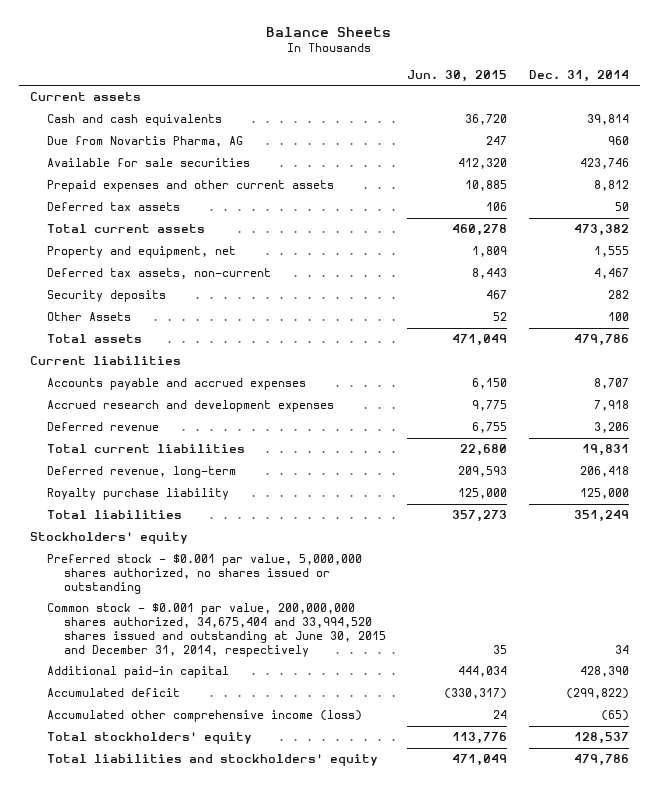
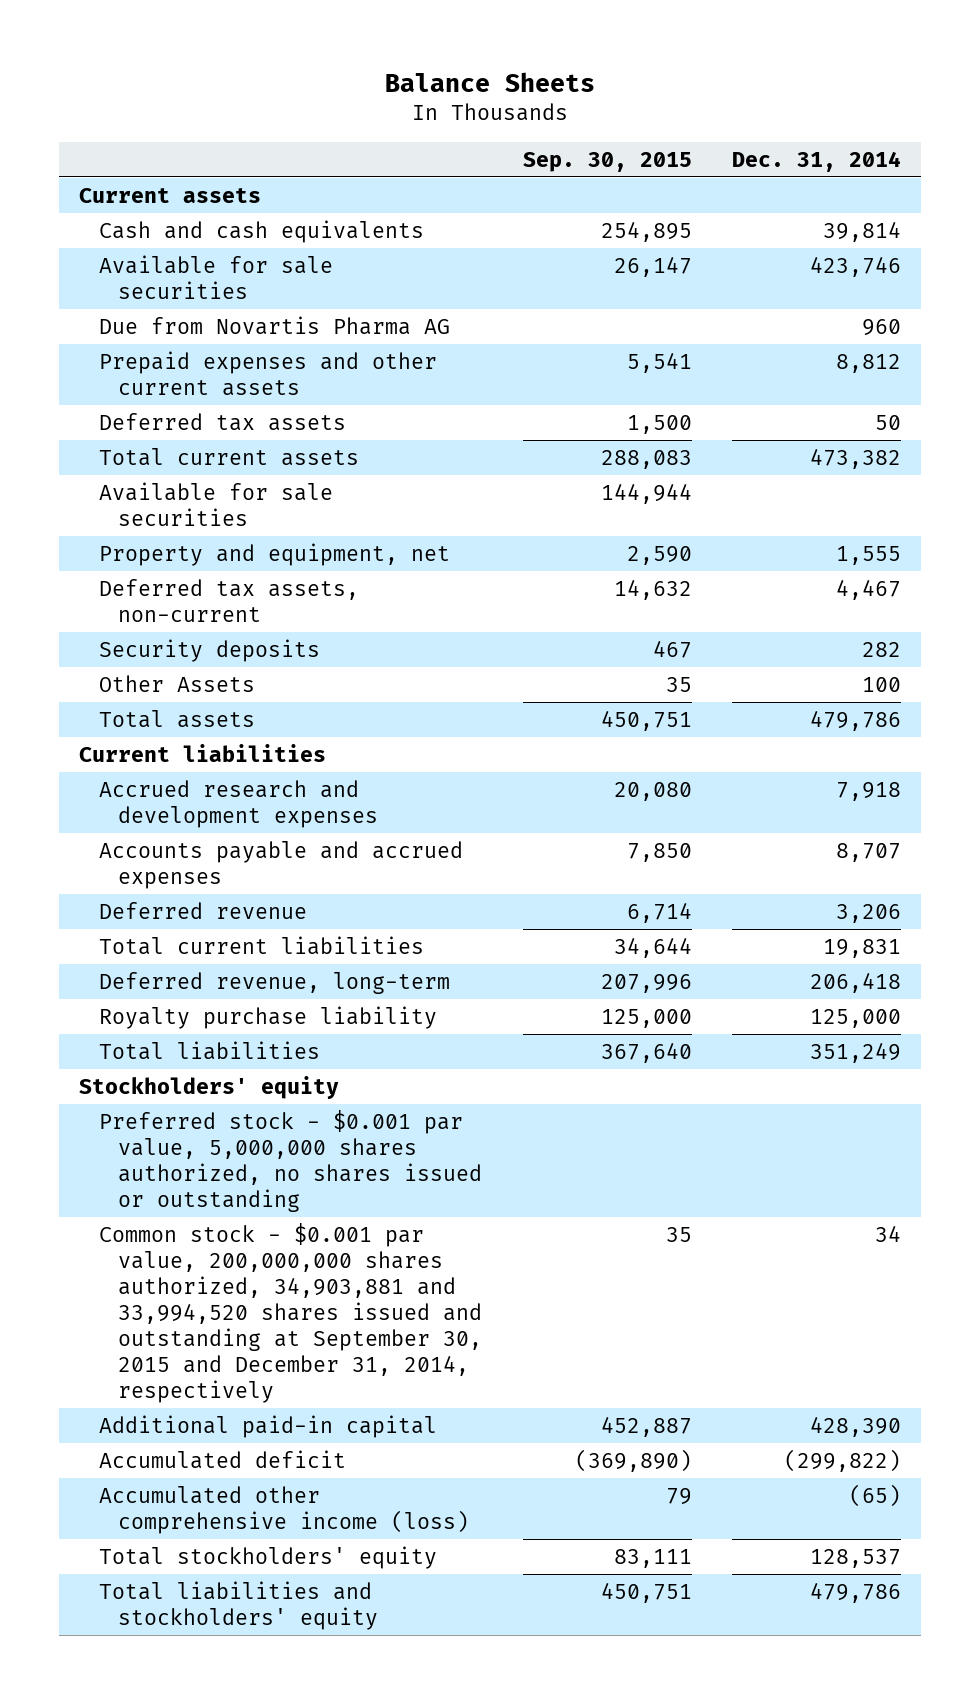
[407,69,508,82] Jun. 30, 2015 -> none
none -> [522,151,692,172] Sep. 30, 2015
[46,136,243,148] Due from Novartis Pharma, AG -> none
none -> [98,316,450,336] Due from Novartis Pharma AG
none -> [98,482,333,526] Available for sale securities
[46,378,306,391] Accounts payable and accrued expenses -> [98,841,463,889] Accounts payable and accrued expenses
[46,603,386,657] Common stock - $0.001 par value, 200,000,000 shares authorized, 34,675,404 and 33,994,520 shares issued and outstanding at June 30, 2015 and December 31, 2014, respectively -> [98,1223,483,1403] Common stock - $0.001 par value, 200,000,000 shares authorized, 34,903,881 and 33,994,520 shares issued and outstanding at September 30, 2015 and December 31, 2014, respectively

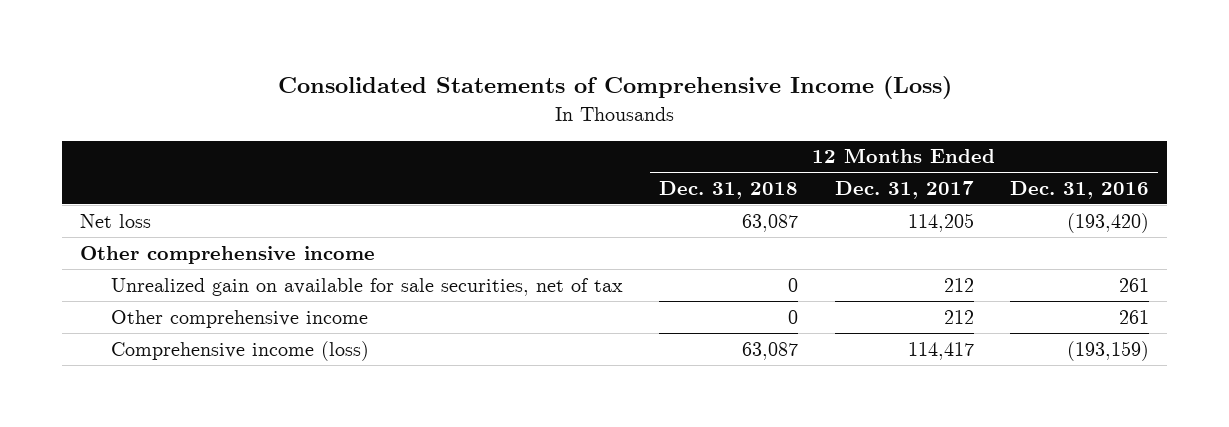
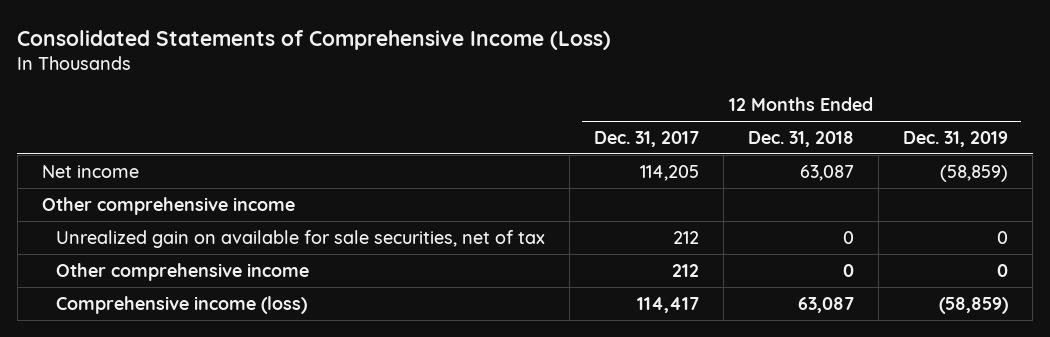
[1010,181,1150,200] Dec. 31, 2016 -> none
none -> [903,130,1009,147] Dec. 31, 2019
[80,213,152,228] Net loss -> [41,164,139,178] Net income

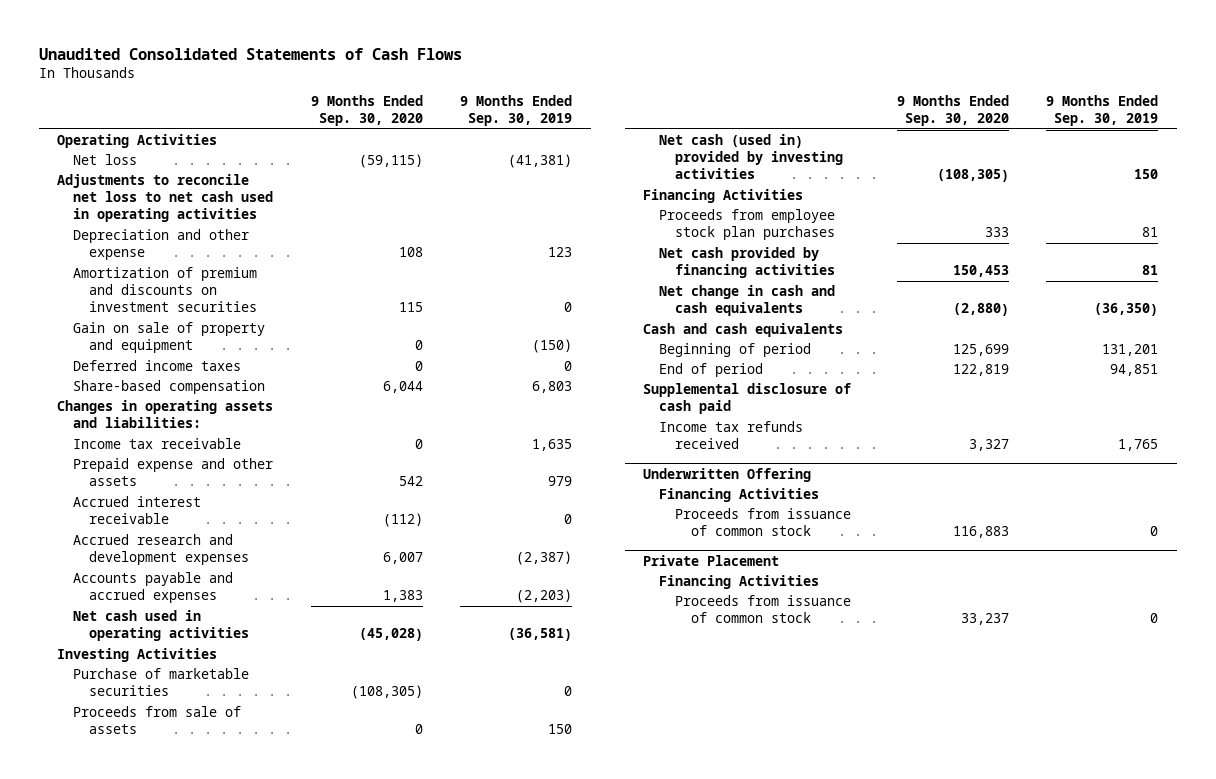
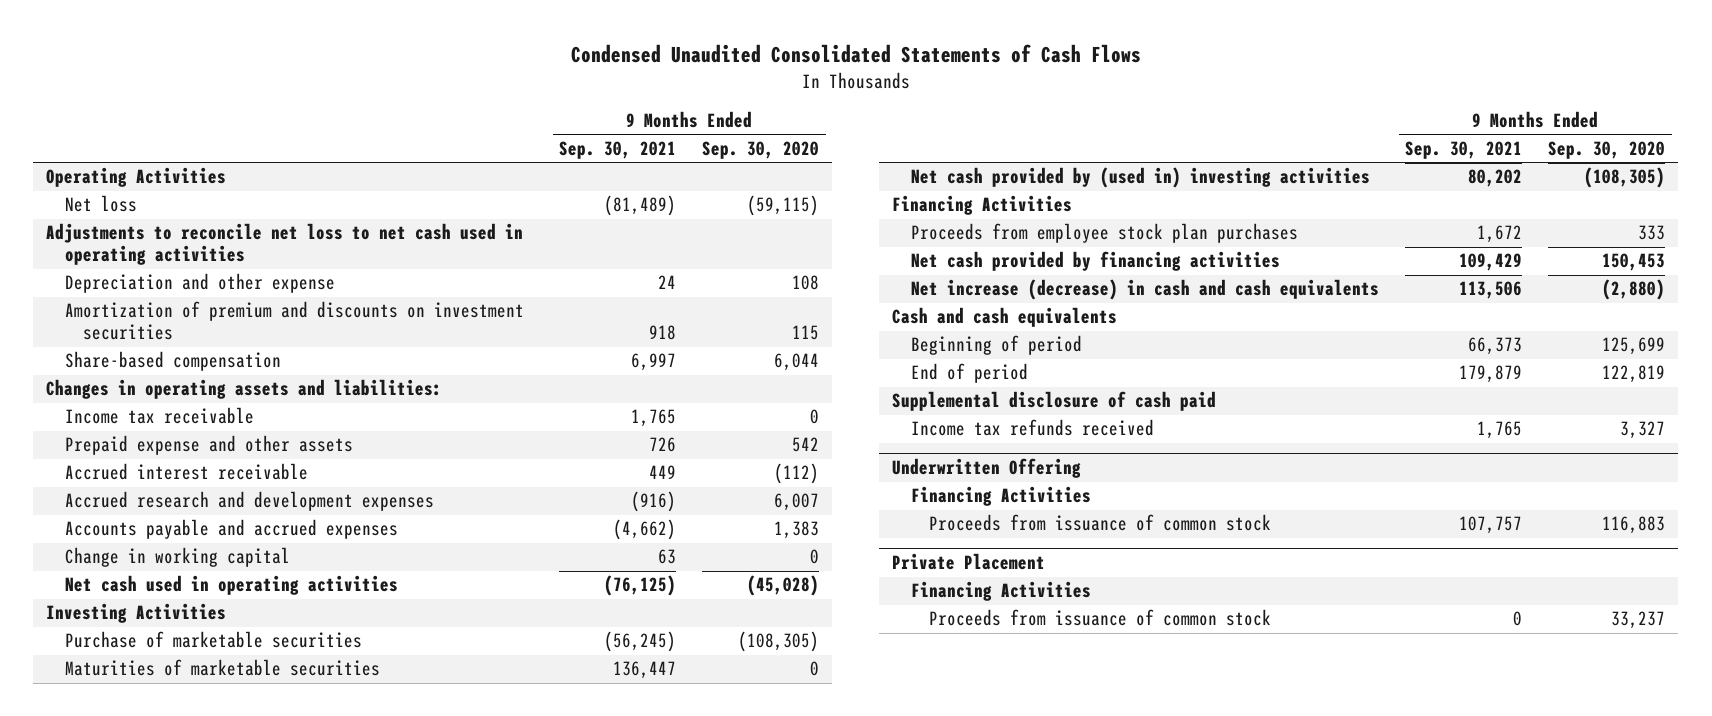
[38,47,462,60] Unaudited Consolidated Statements of Cash Flows -> [570,44,1141,64] Condensed Unaudited Consolidated Statements of Cash Flows
[460,95,573,127] 9 Months Ended Sep. 30, 2019 -> none
none -> [559,140,677,159] Sep. 30, 2021
[73,322,266,354] Gain on sale of property and equipment -> none
[73,360,242,372] Deferred income taxes -> none
none -> [64,547,290,568] Change in working capital
[73,706,242,735] Proceeds from sale of assets -> none
none -> [64,659,380,677] Maturities of marketable securities
[659,134,844,180] Net cash (used in) provided by investing activities -> [910,167,1370,189] Net cash provided by (used in) investing activities
[659,285,836,317] Net change in cash and cash equivalents -> [910,279,1379,301] Net increase (decrease) in cash and cash equivalents

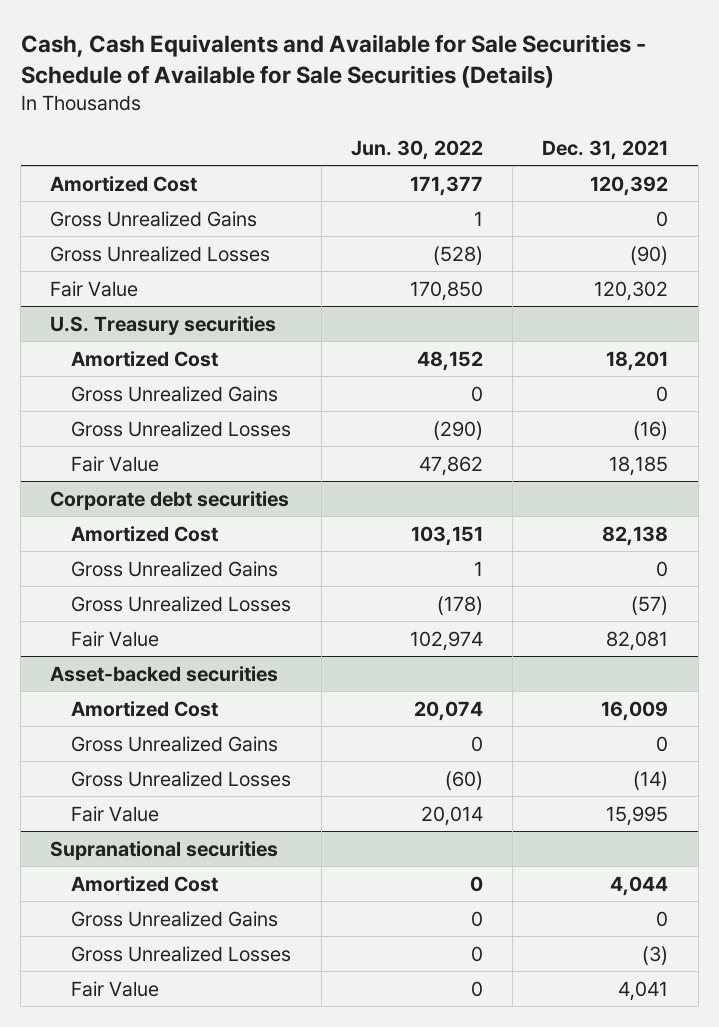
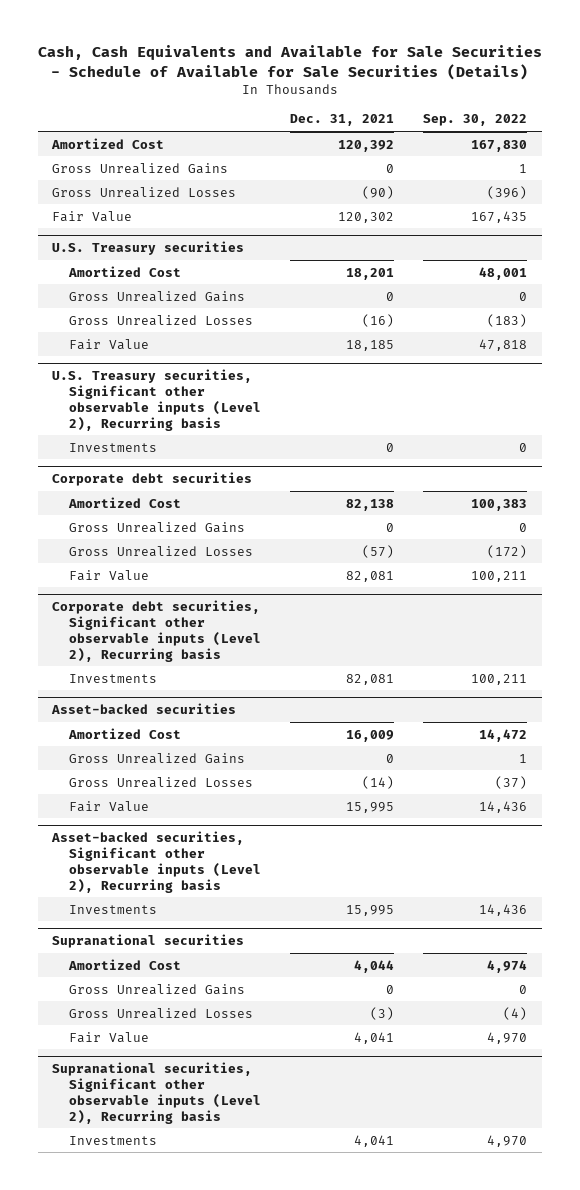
[350,139,483,160] Jun. 30, 2022 -> none
none -> [423,114,528,127] Sep. 30, 2022
none -> [52,369,261,431] U.S. Treasury securities, Significant other observable inputs (Level 2), Recurring basis
none -> [68,442,157,452] Investments
none -> [52,600,261,662] Corporate debt securities, Significant other observable inputs (Level 2), Recurring basis
none -> [68,673,157,683] Investments
none -> [51,831,261,893] Asset-backed securities, Significant other observable inputs (Level 2), Recurring basis
none -> [68,904,157,914] Investments
none -> [52,1062,261,1124] Supranational securities, Significant other observable inputs (Level 2), Recurring basis
none -> [68,1135,157,1145] Investments

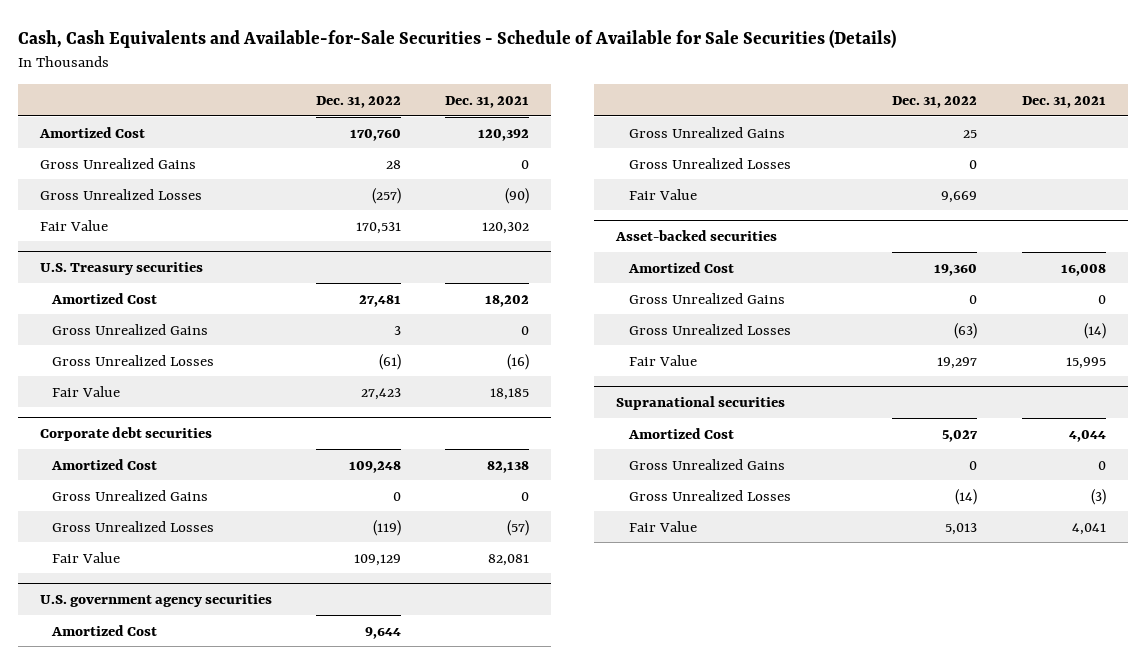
[37,45,542,81] Cash, Cash Equivalents and Available for Sale Securities - Schedule of Available for Sale Securities (Details) -> [17,29,896,49] Cash, Cash Equivalents and Available-for-Sale Securities - Schedule of Available for Sale Securities (Details)
[423,114,528,127] Sep. 30, 2022 -> none
none -> [315,95,401,108] Dec. 31, 2022
[345,267,394,280] 18,201 -> [485,294,530,307] 18,202
[52,369,261,431] U.S. Treasury securities, Significant other observable inputs (Level 2), Recurring basis -> none
[68,442,157,452] Investments -> none
[52,600,261,662] Corporate debt securities, Significant other observable inputs (Level 2), Recurring basis -> none
[68,673,157,683] Investments -> none
none -> [39,594,272,608] U.S. government agency securities
none -> [51,624,158,636] Amortized Cost
none -> [628,126,785,138] Gross Unrealized Gains
none -> [628,157,791,169] Gross Unrealized Losses
none -> [628,188,697,200] Fair Value
[345,729,394,742] 16,009 -> [1060,263,1106,276] 16,008
[51,831,261,893] Asset-backed securities, Significant other observable inputs (Level 2), Recurring basis -> none
[68,904,157,914] Investments -> none
[52,1062,261,1124] Supranational securities, Significant other observable inputs (Level 2), Recurring basis -> none
[68,1135,157,1145] Investments -> none

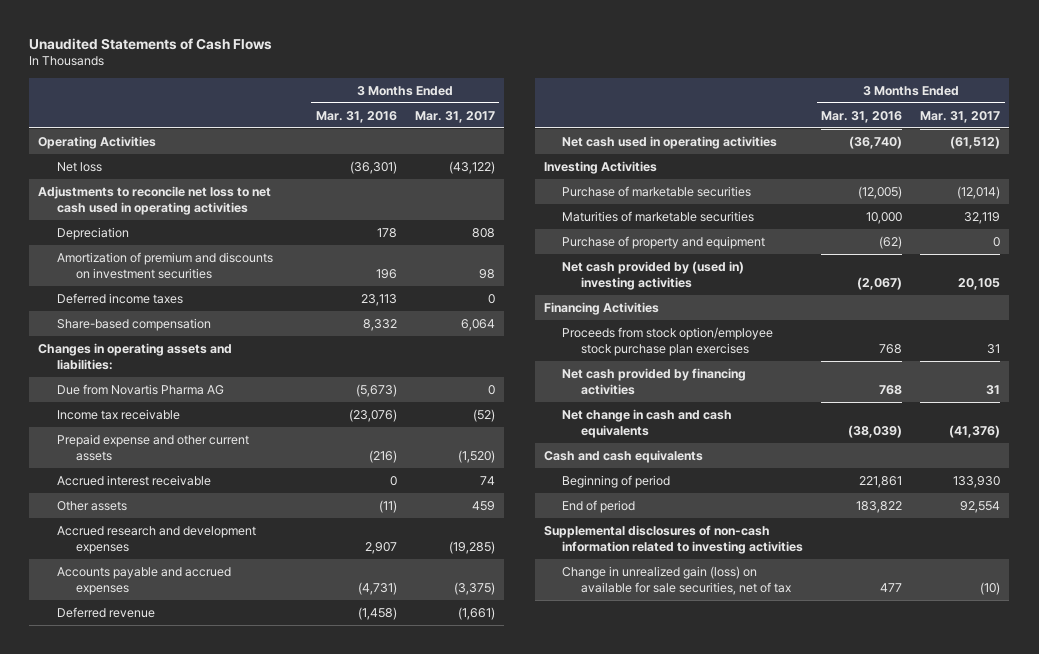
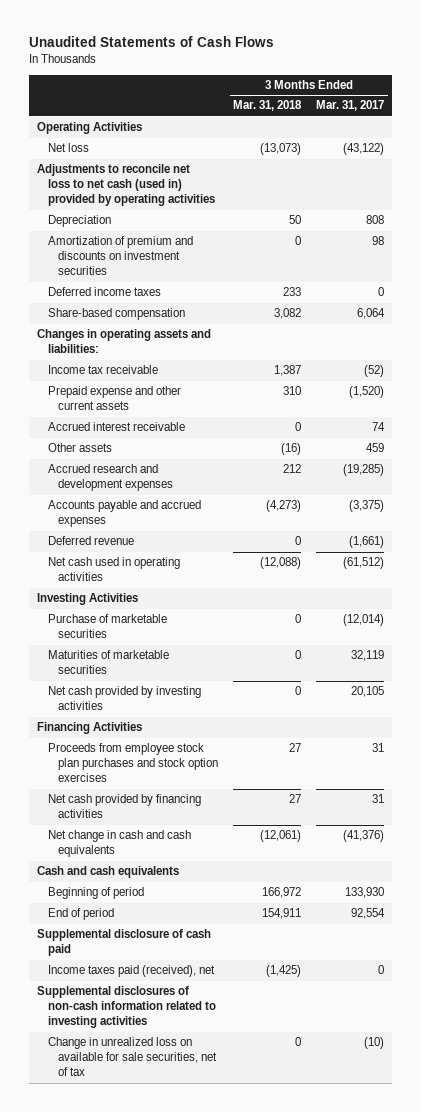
[315,110,397,123] Mar. 31, 2016 -> none
none -> [233,100,303,112] Mar. 31, 2018
[38,185,272,215] Adjustments to reconcile net loss to net cash used in operating activities -> [36,164,215,207] Adjustments to reconcile net loss to net cash (used in) provided by operating activities
[56,383,224,395] Due from Novartis Pharma AG -> none
[562,235,766,249] Purchase of property and equipment -> none
[562,260,745,290] Net cash provided by (used in) investing activities -> [47,686,201,711] Net cash provided by investing activities
[562,326,774,356] Proceeds from stock option/employee stock purchase plan exercises -> [47,743,219,783] Proceeds from employee stock plan purchases and stock option exercises
none -> [36,929,211,957] Supplemental disclosure of cash paid
none -> [47,965,215,978] Income taxes paid (received), net
[562,565,791,595] Change in unrealized gain (loss) on available for sale securities, net of tax -> [47,1037,218,1077] Change in unrealized loss on available for sale securities, net of tax

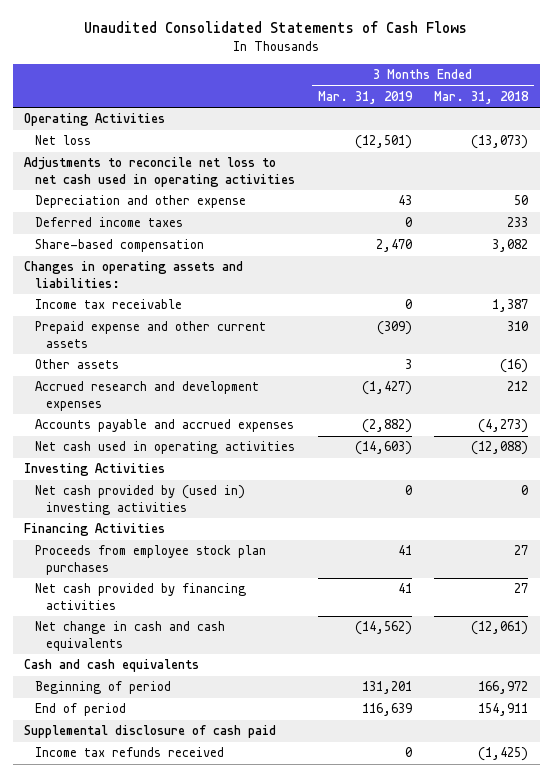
[29,36,275,48] Unaudited Statements of Cash Flows -> [84,21,468,34] Unaudited Consolidated Statements of Cash Flows
[316,100,385,112] Mar. 31, 2017 -> none
none -> [317,90,413,104] Mar. 31, 2019
[47,236,193,276] Amortization of premium and discounts on investment securities -> none
[36,164,215,207] Adjustments to reconcile net loss to net cash (used in) provided by operating activities -> [24,157,296,187] Adjustments to reconcile net loss to net cash used in operating activities
[47,215,111,228] Depreciation -> [35,195,247,209] Depreciation and other expense
[47,422,185,432] Accrued interest receivable -> none
[47,536,134,546] Deferred revenue -> none
[47,614,167,639] Purchase of marketable securities -> none
[47,650,169,675] Maturities of marketable securities -> none
[47,686,201,711] Net cash provided by investing activities -> [35,485,246,515] Net cash provided by (used in) investing activities
[47,743,219,783] Proceeds from employee stock plan purchases and stock option exercises -> [35,545,267,575] Proceeds from employee stock plan purchases
[36,986,216,1029] Supplemental disclosures of non-cash information related to investing activities -> none
[47,1037,218,1077] Change in unrealized loss on available for sale securities, net of tax -> none
[47,965,215,978] Income taxes paid (received), net -> [35,747,225,758] Income tax refunds received

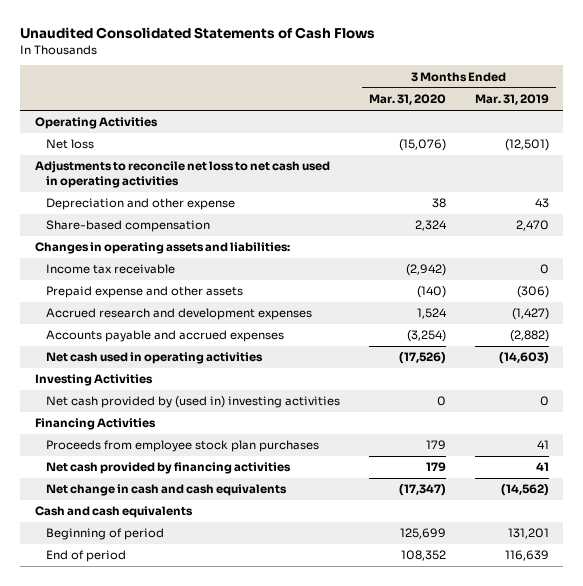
[434,90,530,104] Mar. 31, 2018 -> none
none -> [368,94,446,106] Mar. 31, 2020
[35,217,184,228] Deferred income taxes -> none
[35,359,120,370] Other assets -> none
[35,321,267,348] Prepaid expense and other current assets -> [45,286,243,299] Prepaid expense and other assets
[376,321,412,336] (309) -> [516,286,549,299] (306)
[24,725,277,739] Supplemental disclosure of cash paid -> none
[35,747,225,758] Income tax refunds received -> none

